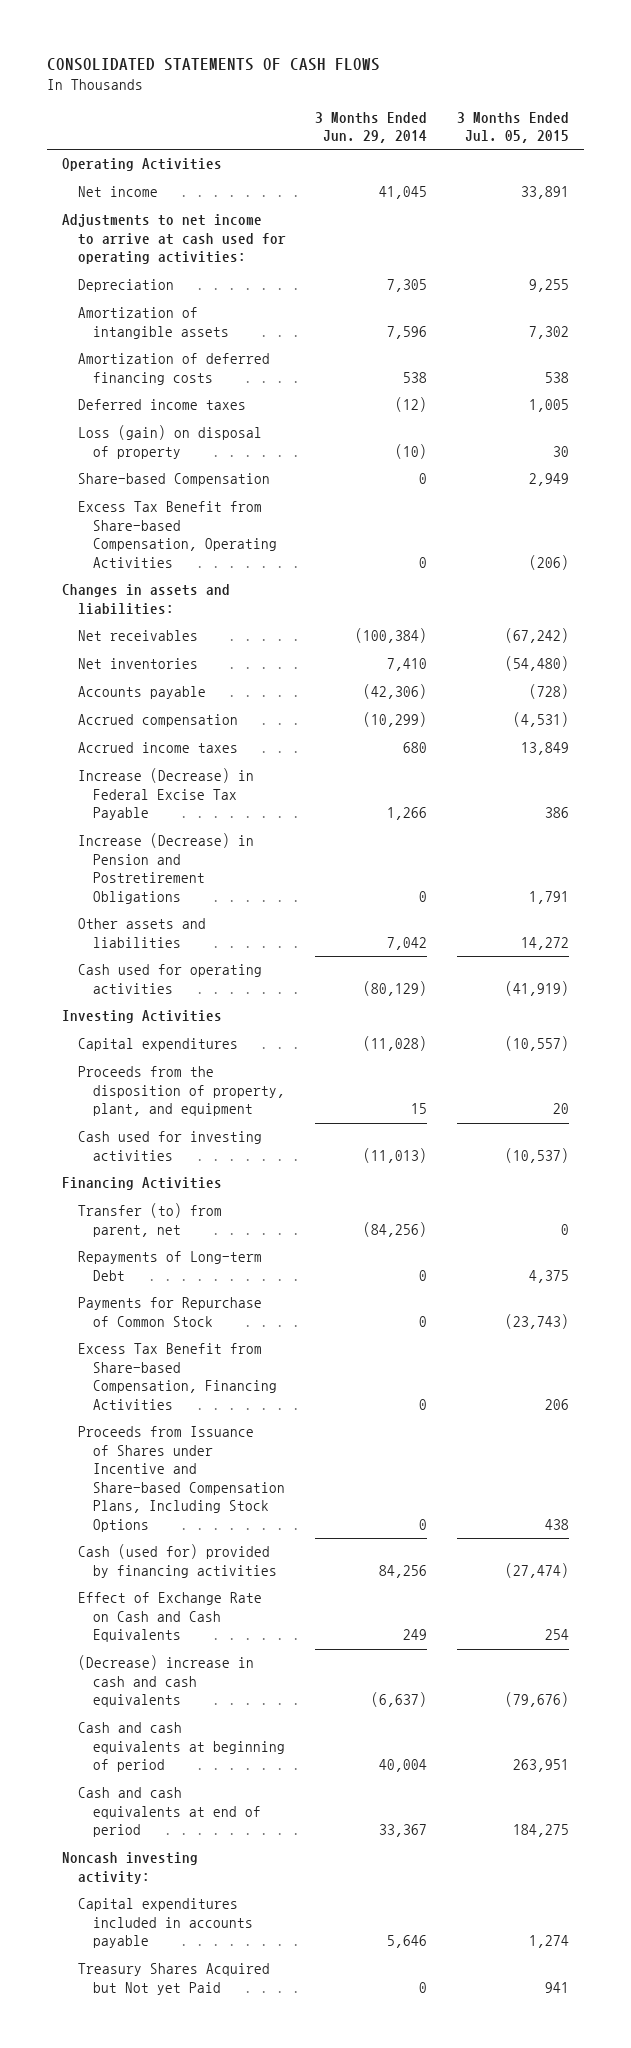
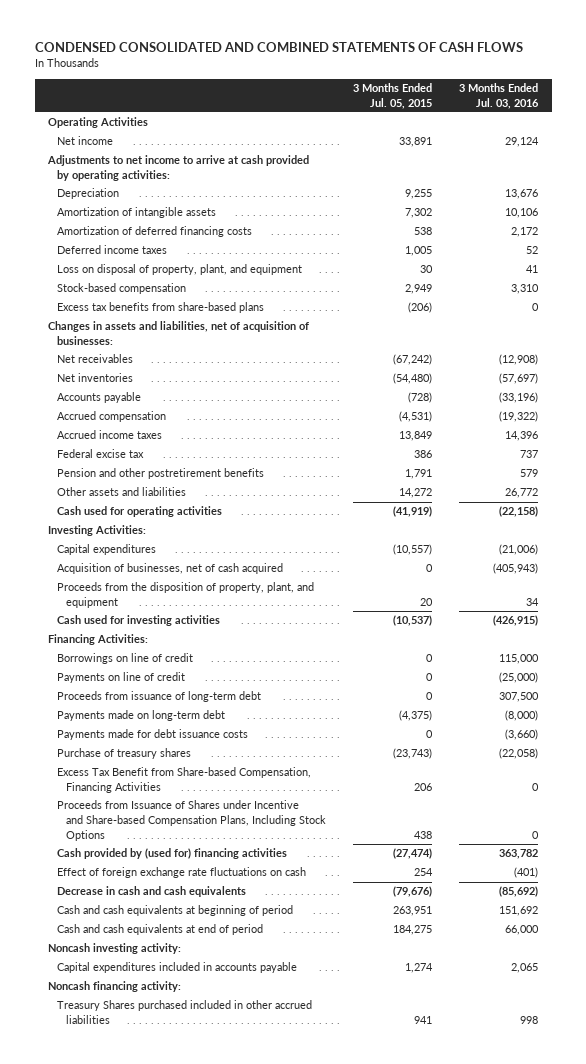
[47,58,381,72] CONSOLIDATED STATEMENTS OF CASH FLOWS -> [34,42,523,53] CONDENSED CONSOLIDATED AND COMBINED STATEMENTS OF CASH FLOWS
[315,111,428,143] 3 Months Ended Jun. 29, 2014 -> none
none -> [459,83,540,109] 3 Months Ended Jul. 03, 2016
[61,214,286,265] Adjustments to net income to arrive at cash used for operating activities: -> [47,155,310,181] Adjustments to net income to arrive at cash provided by operating activities:
[77,425,262,459] Loss (gain) on disposal of property -> [57,264,303,276] Loss on disposal of property, plant, and equipment
[77,473,270,487] Share-based Compensation -> [57,283,187,295] Stock-based compensation
[77,501,278,568] Excess Tax Benefit from Share-based Compensation, Operating Activities -> [57,302,265,314] Excess tax benefits from share-based plans
[61,584,230,615] Changes in assets and liabilities: -> [48,321,310,345] Changes in assets and liabilities, net of acquisition of businesses:
[77,768,254,821] Increase (Decrease) in Federal Excise Tax Payable -> [57,449,145,459] Federal excise tax
[77,833,254,904] Increase (Decrease) in Pension and Postretirement Obligations -> [57,468,265,480] Pension and other postretirement benefits
[61,1010,222,1024] Investing Activities -> [48,525,147,537] Investing Activities:
none -> [57,563,284,575] Acquisition of businesses, net of cash acquired
[77,1203,222,1237] Transfer (to) from parent, net -> none
[61,1177,222,1191] Financing Activities -> [48,634,149,646] Financing Activities:
none -> [57,653,194,665] Borrowings on line of credit
none -> [57,672,186,684] Payments on line of credit
none -> [57,691,262,703] Proceeds from issuance of long-term debt
[77,1251,262,1281] Repayments of Long-term Debt -> [57,710,226,722] Payments made on long-term debt
[528,1269,569,1283] 4,375 -> [399,710,433,722] (4,375)
none -> [57,729,249,741] Payments made for debt issuance costs
[77,1297,262,1327] Payments for Repurchase of Common Stock -> [57,748,192,760] Purchase of treasury shares
[77,1544,278,1578] Cash (used for) provided by financing activities -> [57,848,288,860] Cash provided by (used for) financing activities
[77,1592,262,1643] Effect of Exchange Rate on Cash and Cash Equivalents -> [57,867,307,879] Effect of foreign exchange rate fluctuations on cash
[77,1655,254,1708] (Decrease) increase in cash and cash equivalents -> [57,886,247,898] Decrease in cash and cash equivalents
none -> [48,981,182,993] Noncash financing activity:
[77,1963,270,1995] Treasury Shares Acquired but Not yet Paid -> [57,1000,313,1024] Treasury Shares purchased included in other accrued liabilities

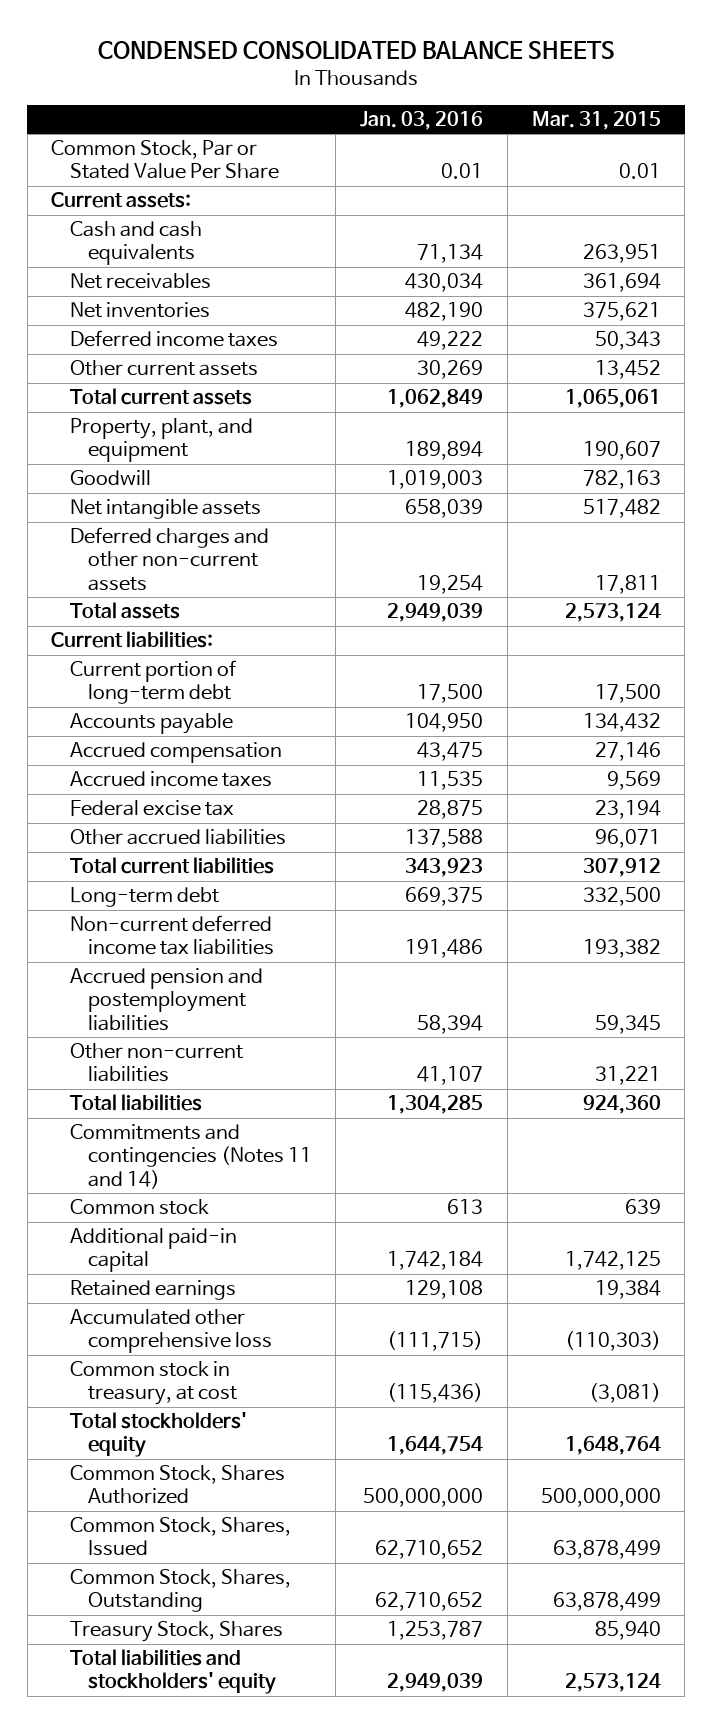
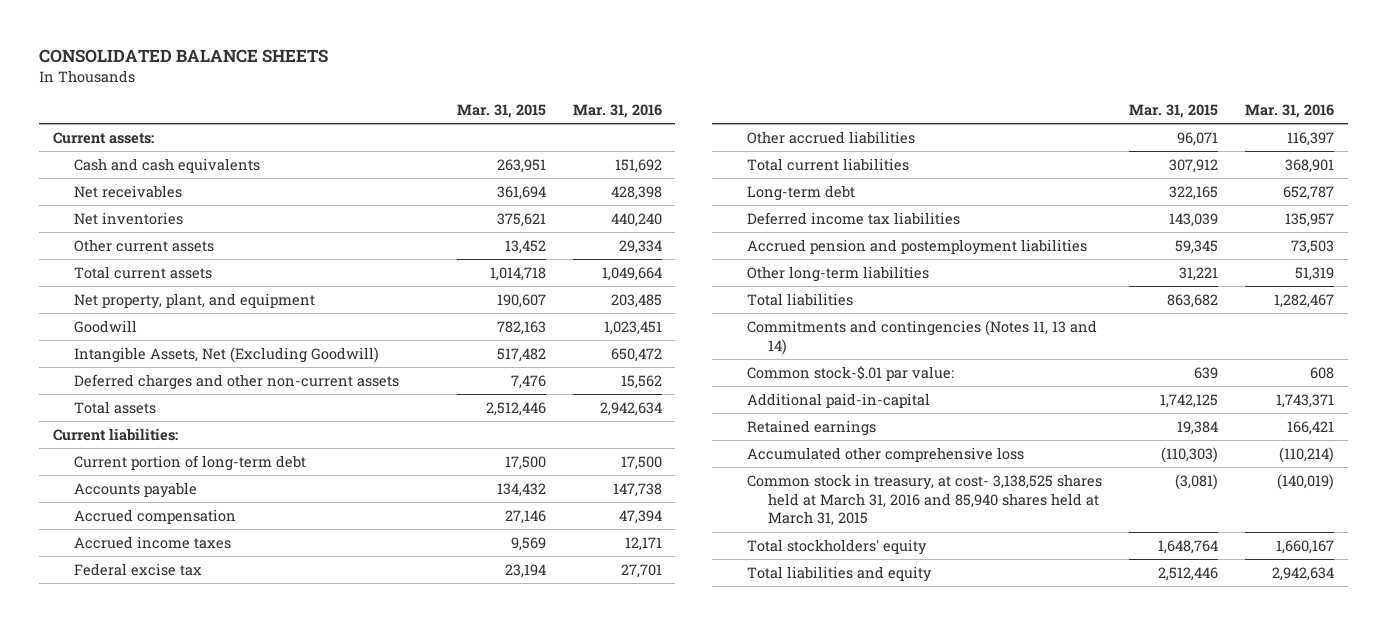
[97,40,615,59] CONDENSED CONSOLIDATED BALANCE SHEETS -> [39,49,329,64] CONSOLIDATED BALANCE SHEETS
[360,111,484,131] Jan. 03, 2016 -> none
none -> [572,104,662,119] Mar. 31, 2016
[51,140,279,180] Common Stock, Par or Stated Value Per Share -> none
[69,330,278,348] Deferred income taxes -> none
[564,389,661,409] 1,065,061 -> [489,266,546,281] 1,014,718
[69,418,253,463] Property, plant, and equipment -> [74,292,316,309] Net property, plant, and equipment
[69,499,261,520] Net intangible assets -> [74,346,380,363] Intangible Assets, Net (Excluding Goodwill)
[594,574,661,594] 17,811 -> [510,374,546,389] 7,476
[564,603,661,623] 2,573,124 -> [485,401,546,416] 2,512,446
[582,887,661,907] 332,500 -> [1168,185,1218,200] 322,165
[69,915,274,956] Non-current deferred income tax liabilities -> [746,211,960,225] Deferred income tax liabilities
[582,939,661,959] 193,382 -> [1168,212,1218,227] 143,039
[69,1043,243,1083] Other non-current liabilities -> [746,265,929,282] Other long-term liabilities
[582,1095,661,1115] 924,360 -> [1166,293,1218,308] 863,682
[69,1124,312,1189] Commitments and contingencies (Notes 11 and 14) -> [746,319,1097,355] Commitments and contingencies (Notes 11, 13 and 14)
[69,1199,209,1216] Common stock -> [746,365,954,381] Common stock-$.01 par value:
[69,1228,237,1273] Additional paid-in capital -> [746,392,930,408] Additional paid-in-capital
[69,1361,237,1406] Common stock in treasury, at cost -> [746,473,1102,527] Common stock in treasury, at cost- 3,138,525 shares held at March 31, 2016 and 85,940 shares held at March 31, 2015
[69,1465,285,1505] Common Stock, Shares Authorized -> none
[69,1517,291,1557] Common Stock, Shares, Issued -> none
[69,1569,291,1613] Common Stock, Shares, Outstanding -> none
[69,1621,283,1643] Treasury Stock, Shares -> none
[69,1649,276,1695] Total liabilities and stockholders' equity -> [746,565,932,582] Total liabilities and equity
[564,1673,661,1693] 2,573,124 -> [1157,566,1218,581] 2,512,446

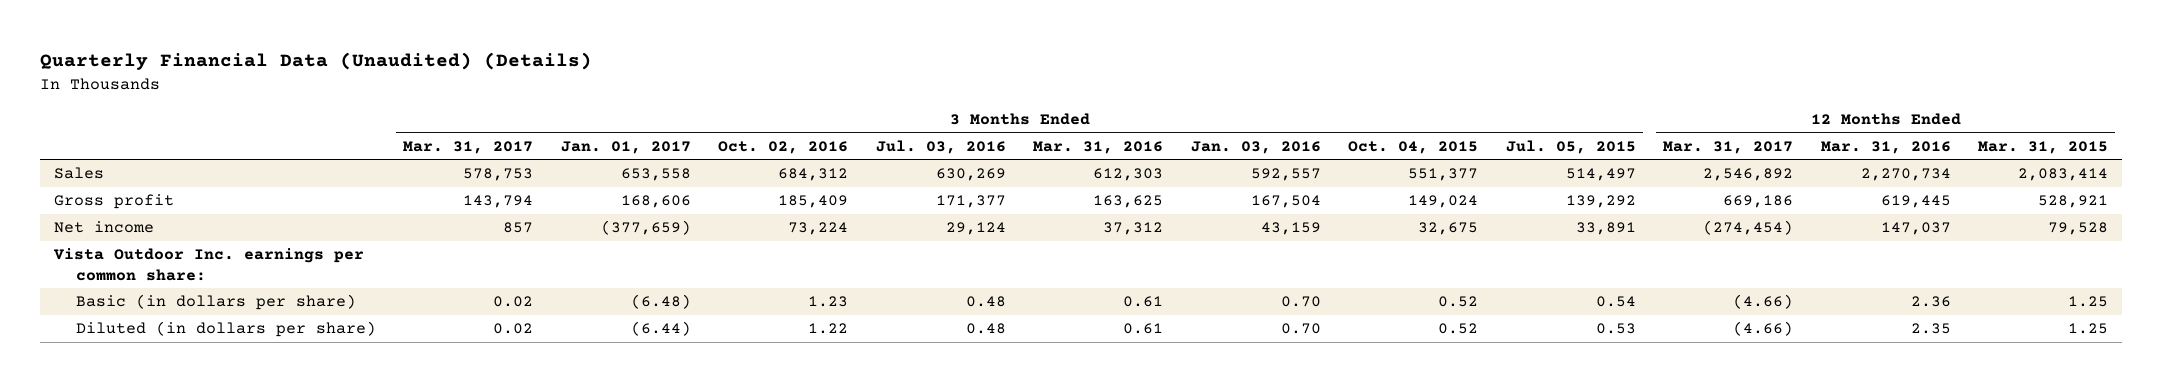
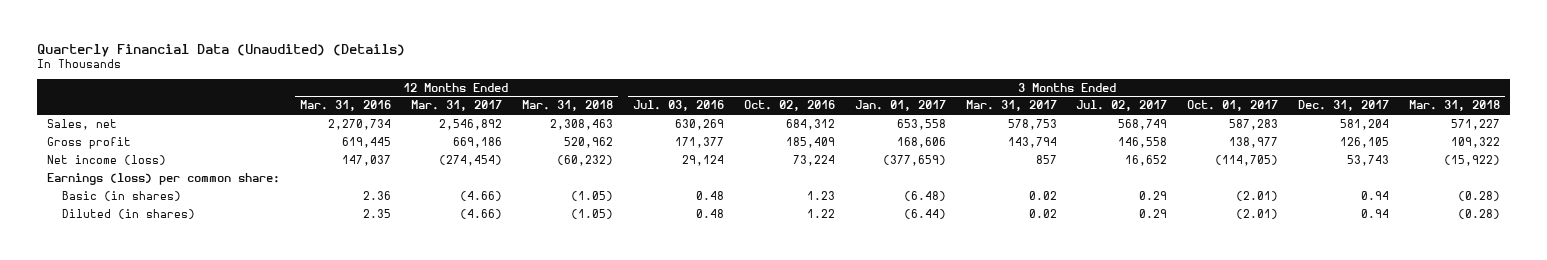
[1033,140,1164,154] Mar. 31, 2016 -> none
[1190,140,1321,154] Jan. 03, 2016 -> none
[1348,140,1479,154] Oct. 04, 2015 -> none
[1505,139,1636,154] Jul. 05, 2015 -> none
[1978,140,2109,154] Mar. 31, 2015 -> none
none -> [521,100,613,112] Mar. 31, 2018
none -> [1076,100,1168,112] Jul. 02, 2017
none -> [1187,100,1279,112] Oct. 01, 2017
none -> [1298,100,1390,112] Dec. 31, 2017
none -> [1409,100,1501,112] Mar. 31, 2018
[54,167,105,180] Sales -> [46,118,117,130] Sales, net
[54,221,155,234] Net income -> [46,154,166,165] Net income (loss)
[53,248,365,281] Vista Outdoor Inc. earnings per common share: -> [46,172,280,185] Earnings (loss) per common share:
[75,294,356,311] Basic (in dollars per share) -> [61,190,181,201] Basic (in shares)
[75,321,376,338] Diluted (in dollars per share) -> [61,208,195,219] Diluted (in shares)

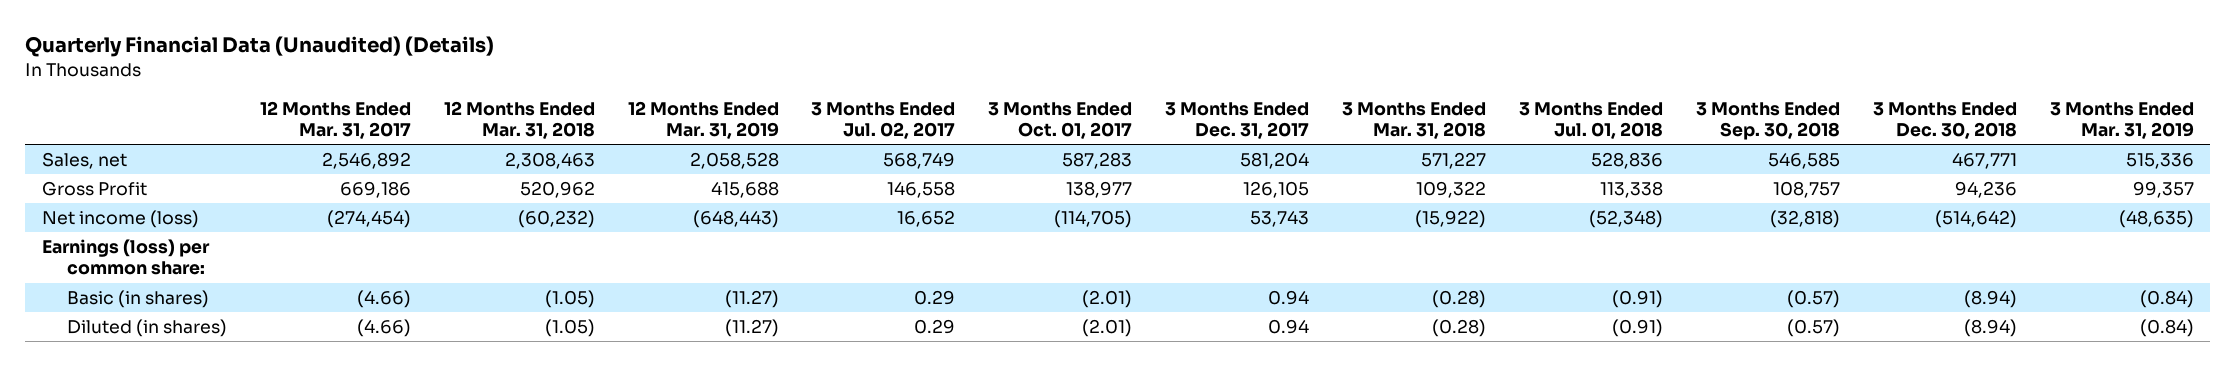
[299,100,391,112] Mar. 31, 2016 -> none
[632,100,724,112] Jul. 03, 2016 -> none
[743,100,835,112] Oct. 02, 2016 -> none
[854,100,946,112] Jan. 01, 2017 -> none
[965,100,1057,112] Mar. 31, 2017 -> none
none -> [627,100,779,139] 12 Months Ended Mar. 31, 2019
none -> [1519,101,1664,139] 3 Months Ended Jul. 01, 2018
none -> [1695,101,1840,140] 3 Months Ended Sep. 30, 2018
none -> [1872,101,2017,139] 3 Months Ended Dec. 30, 2018
none -> [2049,101,2194,139] 3 Months Ended Mar. 31, 2019
[46,136,131,149] Gross profit -> [41,181,147,197] Gross Profit

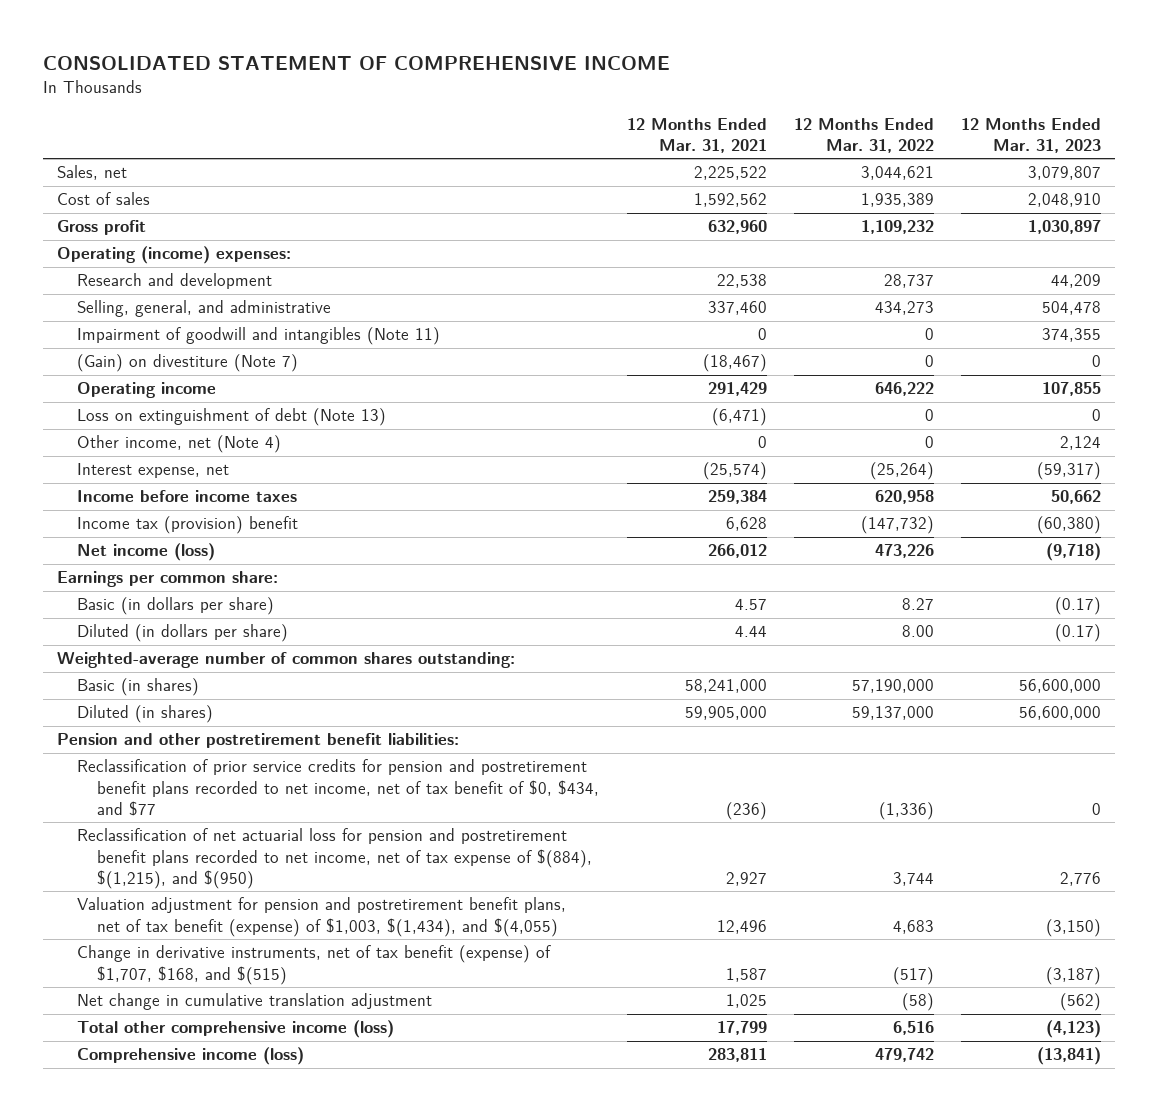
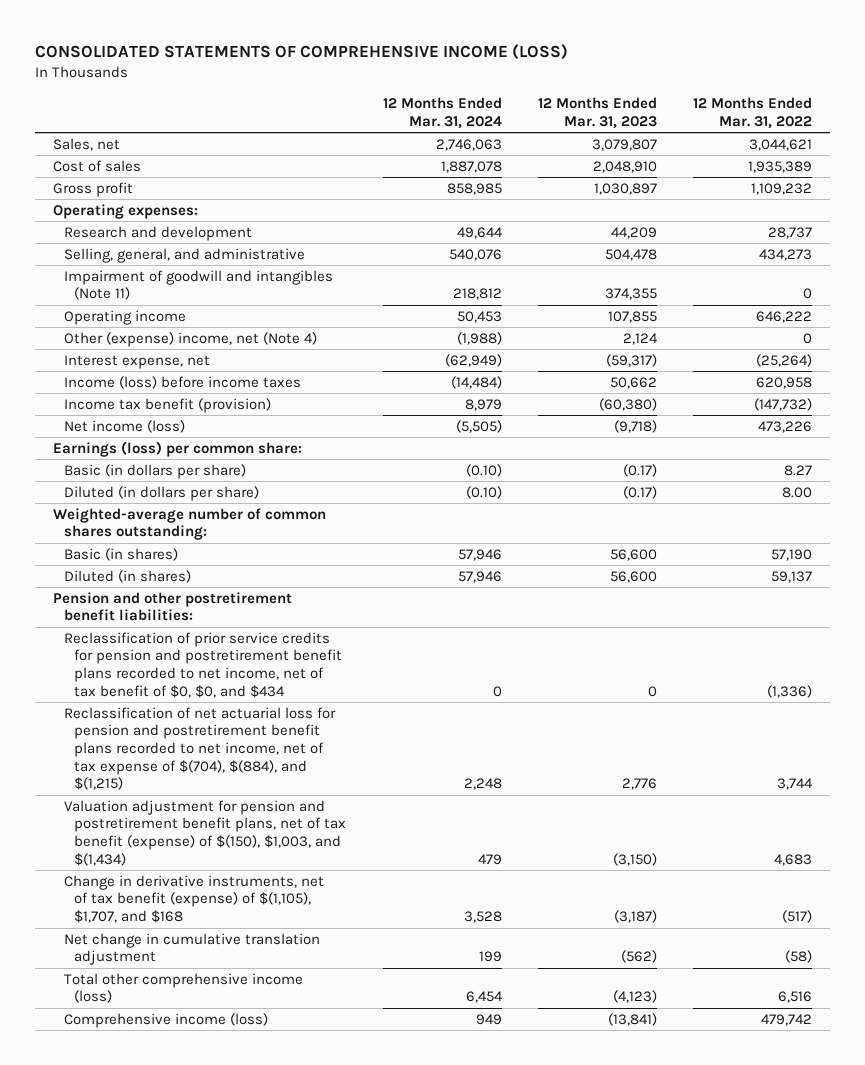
[43,55,671,71] CONSOLIDATED STATEMENT OF COMPREHENSIVE INCOME -> [34,44,568,61] CONSOLIDATED STATEMENTS OF COMPREHENSIVE INCOME (LOSS)
[626,117,767,153] 12 Months Ended Mar. 31, 2021 -> none
none -> [382,97,502,129] 12 Months Ended Mar. 31, 2024
[56,246,291,265] Operating (income) expenses: -> [52,203,198,219] Operating expenses:
[77,354,299,373] (Gain) on divestiture (Note 7) -> none
[77,408,387,427] Loss on extinguishment of debt (Note 13) -> none
[77,435,282,454] Other income, net (Note 4) -> [63,331,317,347] Other (expense) income, net (Note 4)
[77,490,298,503] Income before income taxes -> [63,375,301,389] Income (loss) before income taxes
[77,516,299,535] Income tax (provision) benefit -> [63,397,271,413] Income tax benefit (provision)
[56,571,278,588] Earnings per common share: -> [52,440,302,457] Earnings (loss) per common share:
[851,679,934,694] 57,190,000 -> [771,548,813,561] 57,190
[1018,679,1101,694] 56,600,000 -> [609,548,657,561] 56,600
[851,706,934,721] 59,137,000 -> [771,570,813,583] 59,137
[1018,706,1101,721] 56,600,000 -> [609,570,657,583] 56,600
[77,759,600,816] Reclassification of prior service credits for pension and postretirement benefit plans recorded to net income, net of tax benefit of $0, $434, and $77 -> [63,631,343,698] Reclassification of prior service credits for pension and postretirement benefit plans recorded to net income, net of tax benefit of $0, $0, and $434
[77,828,593,889] Reclassification of net actuarial loss for pension and postretirement benefit plans recorded to net income, net of tax expense of $(884), $(1,215), and $(950) -> [63,706,336,791] Reclassification of net actuarial loss for pension and postretirement benefit plans recorded to net income, net of tax expense of $(704), $(884), and $(1,215)
[77,897,567,937] Valuation adjustment for pension and postretirement benefit plans, net of tax benefit (expense) of $1,003, $(1,434), and $(4,055) -> [63,799,347,866] Valuation adjustment for pension and postretirement benefit plans, net of tax benefit (expense) of $(150), $1,003, and $(1,434)
[77,945,552,985] Change in derivative instruments, net of tax benefit (expense) of $1,707, $168, and $(515) -> [63,874,324,923] Change in derivative instruments, net of tax benefit (expense) of $(1,105), $1,707, and $168

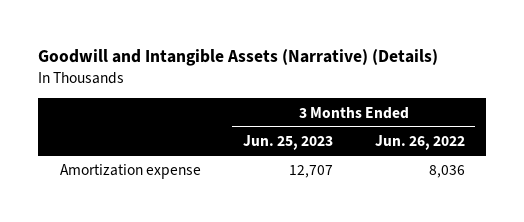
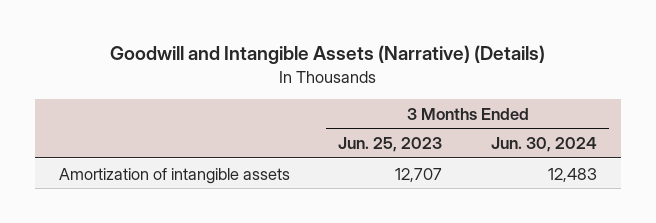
[374,135,465,151] Jun. 26, 2022 -> none
none -> [490,137,597,153] Jun. 30, 2024
[59,164,201,180] Amortization expense -> [58,167,290,184] Amortization of intangible assets

